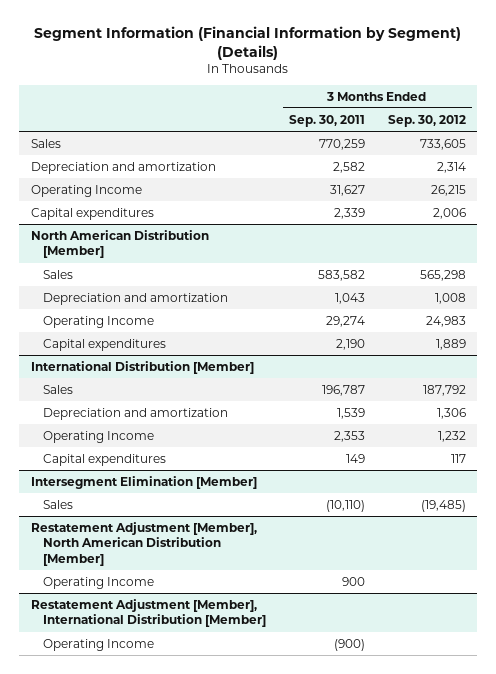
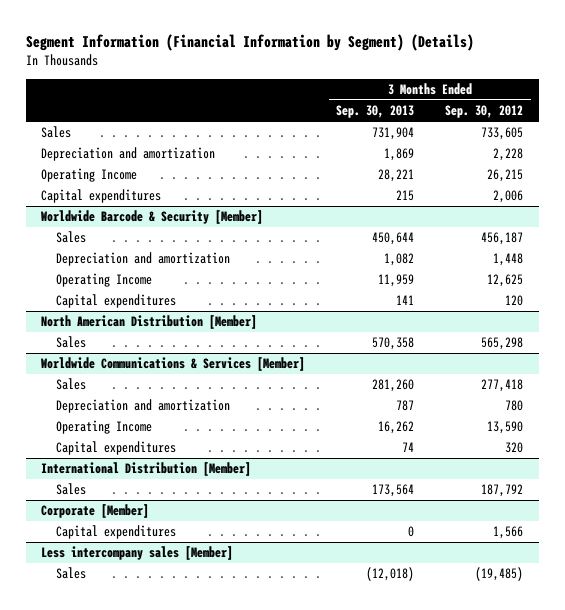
[288,114,365,127] Sep. 30, 2011 -> none
none -> [336,105,415,119] Sep. 30, 2013
[436,161,466,173] 2,314 -> [493,148,524,162] 2,228
none -> [41,210,264,225] Worldwide Barcode & Security [Member]
none -> [55,231,86,244] Sales
none -> [55,252,230,267] Depreciation and amortization
none -> [55,273,152,288] Operating Income
none -> [55,294,176,309] Capital expenditures
none -> [41,357,306,372] Worldwide Communications & Services [Member]
none -> [55,378,86,391] Sales
[434,292,466,304] 1,008 -> [505,400,524,412] 780
[425,315,466,327] 24,983 -> [487,421,524,435] 13,590
[435,338,466,350] 1,889 -> [505,442,524,454] 320
[43,407,229,420] Depreciation and amortization -> none
[43,430,155,443] Operating Income -> none
[30,475,257,489] Intersegment Elimination [Member] -> none
none -> [41,504,150,519] Corporate [Member]
[450,453,466,463] 117 -> [493,526,524,540] 1,566
none -> [41,546,234,561] Less intercompany sales [Member]
[30,521,257,566] Restatement Adjustment [Member], North American Distribution [Member] -> none
[43,576,155,589] Operating Income -> none
[30,598,267,628] Restatement Adjustment [Member], International Distribution [Member] -> none
[43,638,155,651] Operating Income -> none

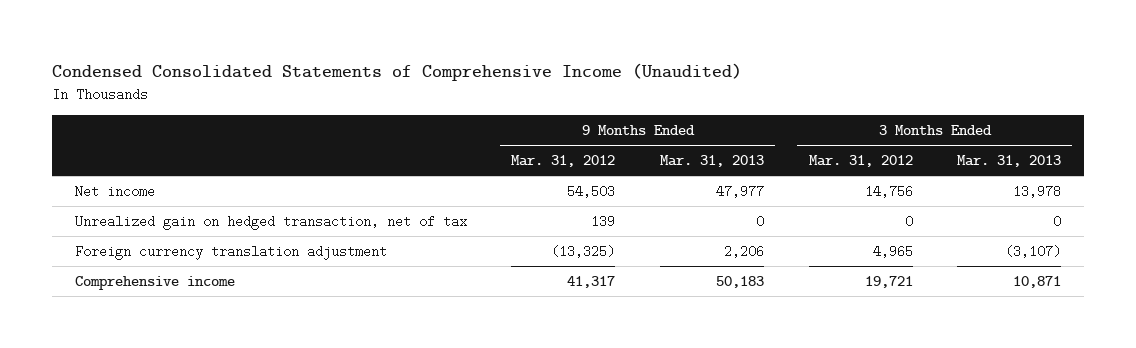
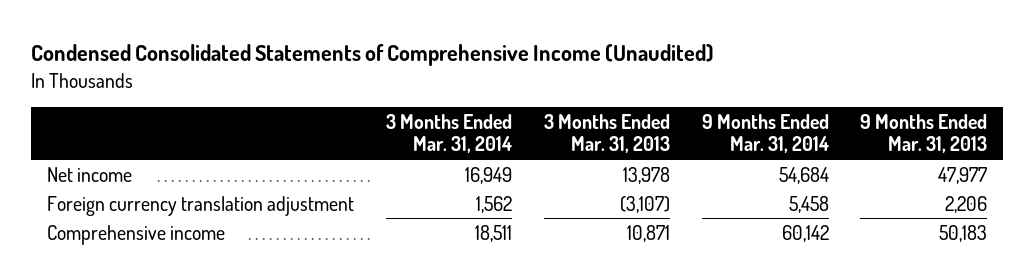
[511,155,616,168] Mar. 31, 2012 -> none
[808,155,913,168] Mar. 31, 2012 -> none
none -> [386,113,513,154] 3 Months Ended Mar. 31, 2014
none -> [701,113,829,154] 9 Months Ended Mar. 31, 2014
[74,214,467,230] Unrealized gain on hedged transaction, net of tax -> none

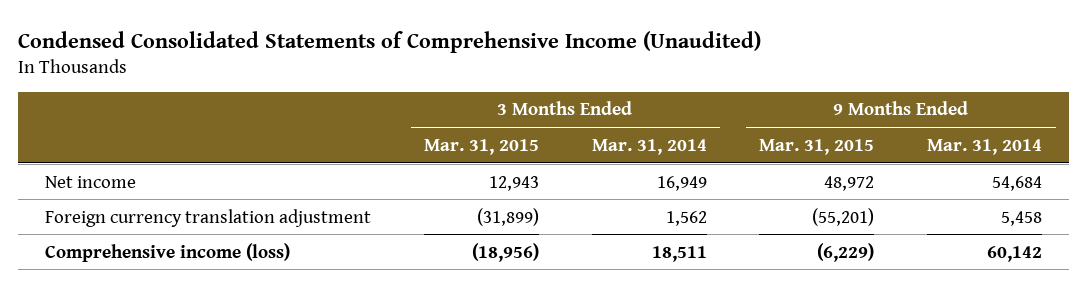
[543,113,670,154] 3 Months Ended Mar. 31, 2013 -> none
[860,113,988,154] 9 Months Ended Mar. 31, 2013 -> none
none -> [423,138,539,155] Mar. 31, 2015
none -> [759,138,875,155] Mar. 31, 2015
[47,224,226,245] Comprehensive income -> [44,242,290,262] Comprehensive income (loss)

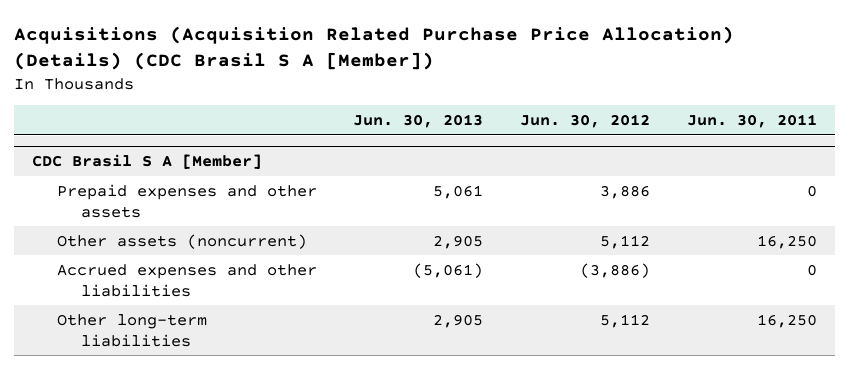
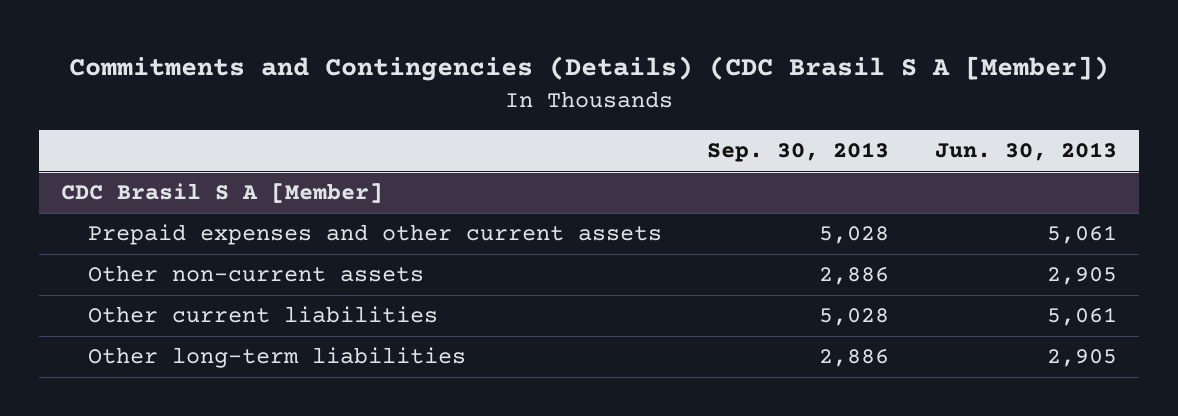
[13,25,734,71] Acquisitions (Acquisition Related Purchase Price Allocation) (Details) (CDC Brasil S A [Member]) -> [68,56,1109,82] Commitments and Contingencies (Details) (CDC Brasil S A [Member])
[520,113,651,128] Jun. 30, 2012 -> none
[686,113,817,128] Jun. 30, 2011 -> none
none -> [707,142,890,163] Sep. 30, 2013
[56,183,317,218] Prepaid expenses and other assets -> [87,224,662,246] Prepaid expenses and other current assets
[56,233,307,249] Other assets (noncurrent) -> [87,265,424,283] Other non-current assets
[56,263,317,297] Accrued expenses and other liabilities -> [87,306,438,324] Other current liabilities
[413,262,484,278] (5,061) -> [1046,307,1117,327] 5,061

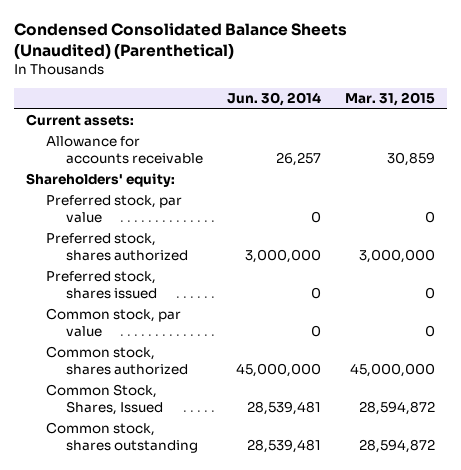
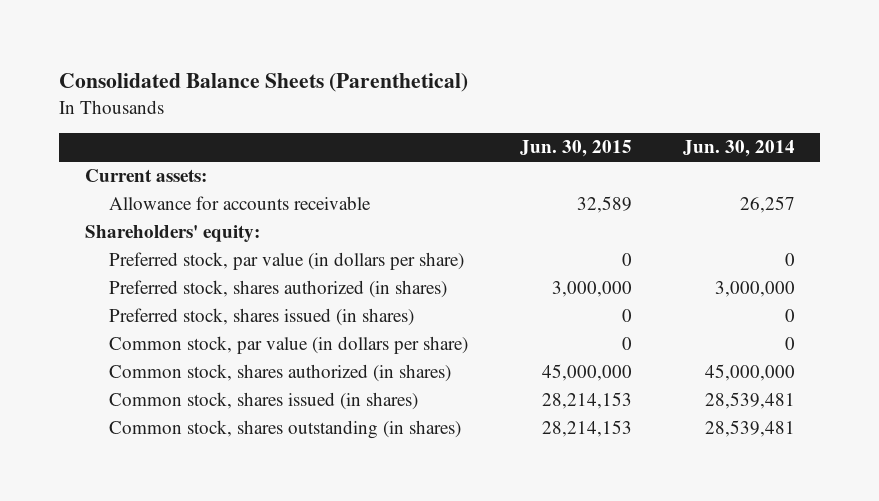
[14,23,348,60] Condensed Consolidated Balance Sheets (Unaudited) (Parenthetical) -> [59,73,469,93] Consolidated Balance Sheets (Parenthetical)
[344,92,435,107] Mar. 31, 2015 -> none
none -> [519,140,632,158] Jun. 30, 2015
[46,195,183,224] Preferred stock, par value -> [109,252,465,271] Preferred stock, par value (in dollars per share)
[46,233,189,262] Preferred stock, shares authorized -> [109,280,448,299] Preferred stock, shares authorized (in shares)
[46,271,158,300] Preferred stock, shares issued -> [109,308,415,327] Preferred stock, shares issued (in shares)
[46,308,182,338] Common stock, par value -> [109,336,469,355] Common stock, par value (in dollars per share)
[46,346,189,376] Common stock, shares authorized -> [109,364,452,383] Common stock, shares authorized (in shares)
[46,384,164,416] Common Stock, Shares, Issued -> [109,392,419,411] Common stock, shares issued (in shares)
[46,422,199,454] Common stock, shares outstanding -> [109,420,462,440] Common stock, shares outstanding (in shares)

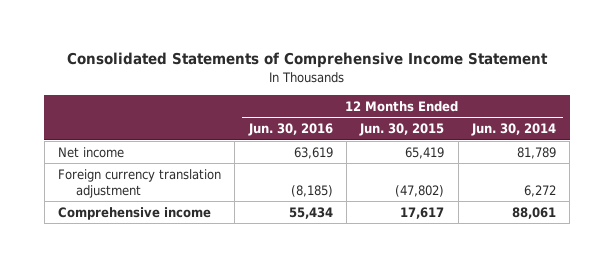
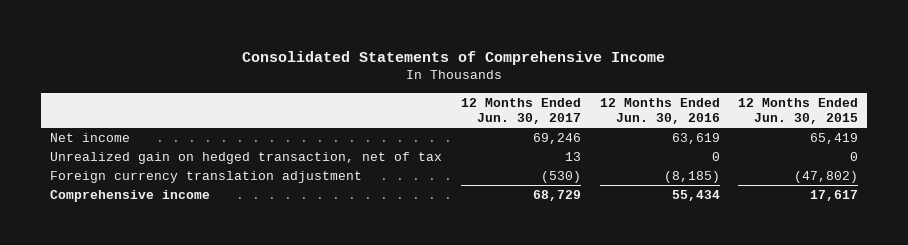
[67,52,549,69] Consolidated Statements of Comprehensive Income Statement -> [242,50,666,65] Consolidated Statements of Comprehensive Income
[471,123,557,137] Jun. 30, 2014 -> none
none -> [460,97,581,125] 12 Months Ended Jun. 30, 2017
none -> [50,152,443,165] Unrealized gain on hedged transaction, net of tax

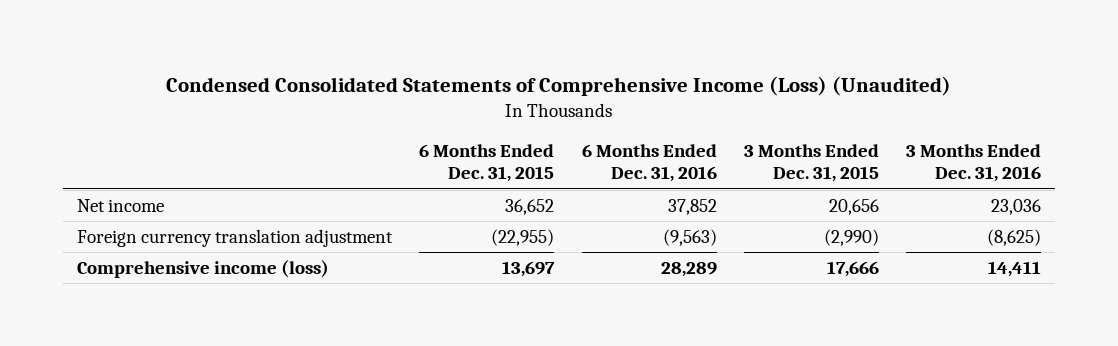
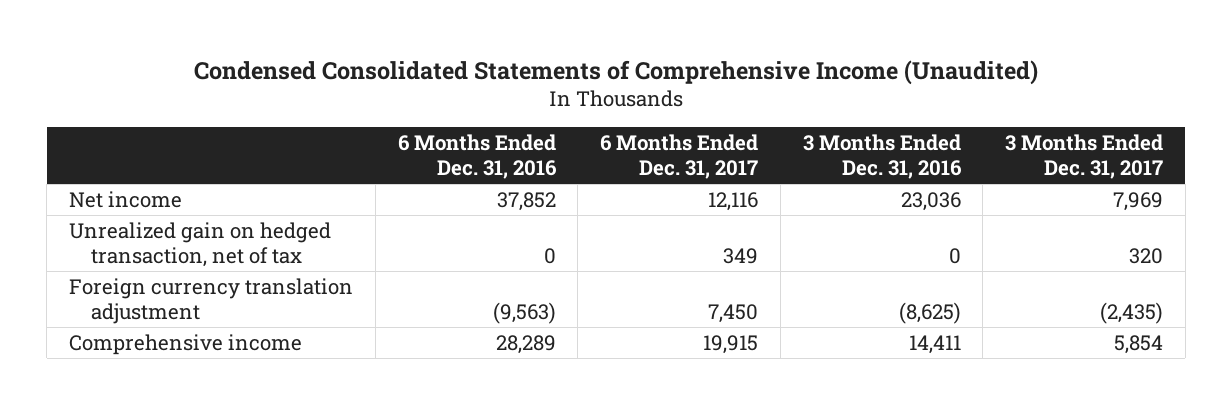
[166,76,952,97] Condensed Consolidated Statements of Comprehensive Income (Loss) (Unaudited) -> [194,59,1039,85] Condensed Consolidated Statements of Comprehensive Income (Unaudited)
[419,144,555,183] 6 Months Ended Dec. 31, 2015 -> none
[743,144,879,183] 3 Months Ended Dec. 31, 2015 -> none
none -> [600,134,759,180] 6 Months Ended Dec. 31, 2017
none -> [1005,134,1164,180] 3 Months Ended Dec. 31, 2017
none -> [69,222,332,268] Unrealized gain on hedged transaction, net of tax
[77,259,330,278] Comprehensive income (loss) -> [69,334,303,356] Comprehensive income

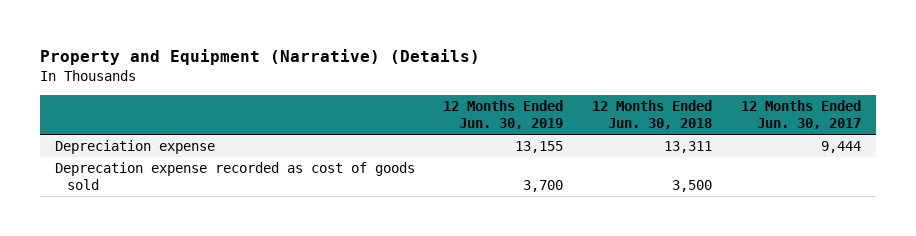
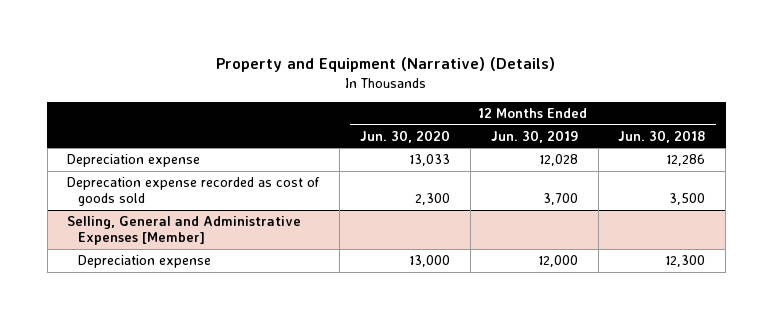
[741,100,862,130] 12 Months Ended Jun. 30, 2017 -> none
none -> [360,129,451,143] Jun. 30, 2020
[515,141,564,154] 13,155 -> [538,154,578,167] 12,028
[664,141,713,154] 13,311 -> [666,154,706,167] 12,286
none -> [67,216,302,246] Selling, General and Administrative Expenses [Member]
none -> [78,255,212,269] Depreciation expense

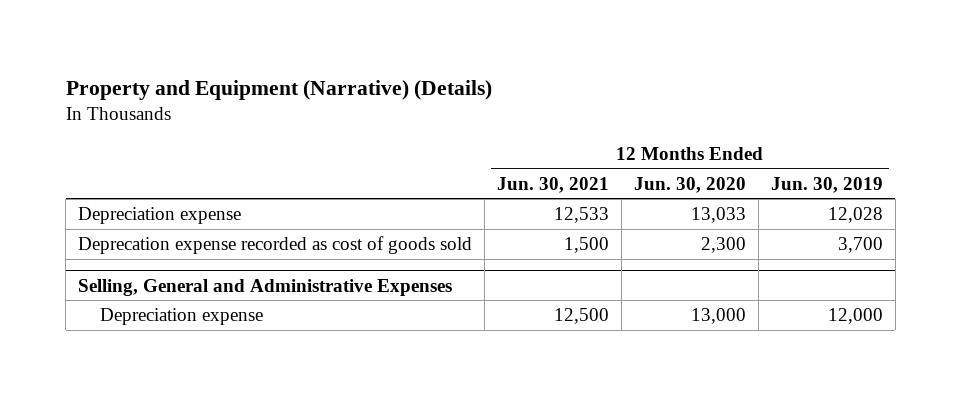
[618,129,706,143] Jun. 30, 2018 -> none
none -> [496,176,609,193] Jun. 30, 2021
[67,216,302,246] Selling, General and Administrative Expenses [Member] -> [78,278,453,296] Selling, General and Administrative Expenses

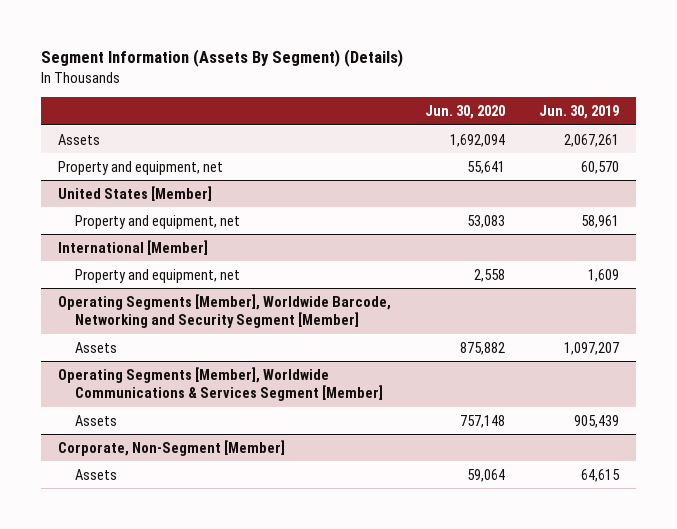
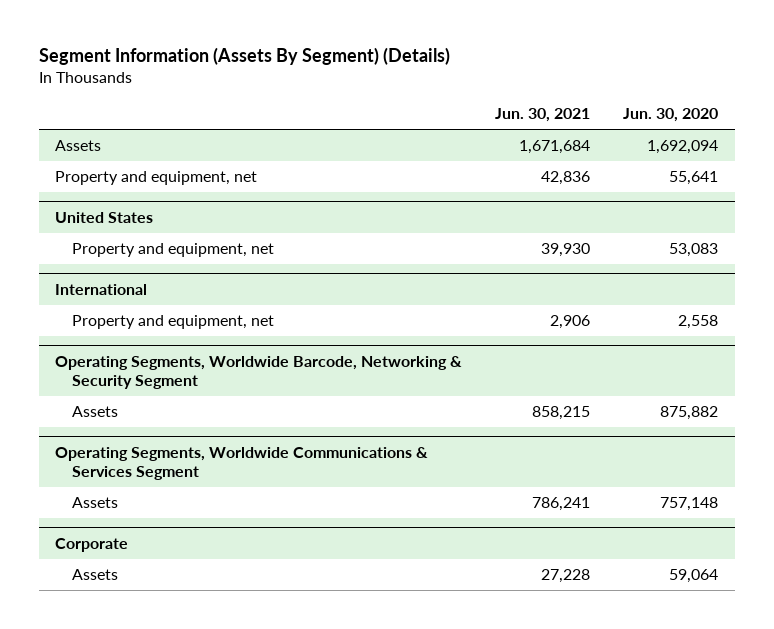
[538,105,619,120] Jun. 30, 2019 -> none
none -> [495,108,591,123] Jun. 30, 2021
[57,185,212,201] United States [Member] -> [55,211,154,223] United States
[57,239,208,255] International [Member] -> [55,283,148,295] International
[57,293,391,329] Operating Segments [Member], Worldwide Barcode, Networking and Security Segment [Member] -> [55,355,463,389] Operating Segments, Worldwide Barcode, Networking & Security Segment
[57,366,383,402] Operating Segments [Member], Worldwide Communications & Services Segment [Member] -> [55,446,429,480] Operating Segments, Worldwide Communications & Services Segment
[57,439,285,456] Corporate, Non-Segment [Member] -> [55,537,129,552] Corporate

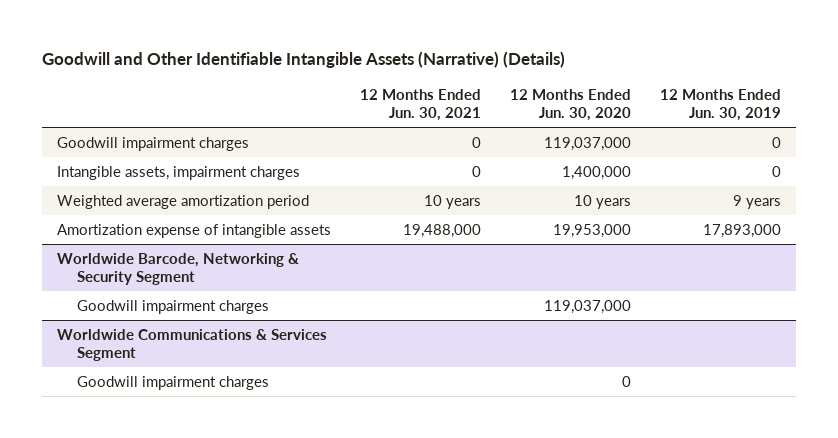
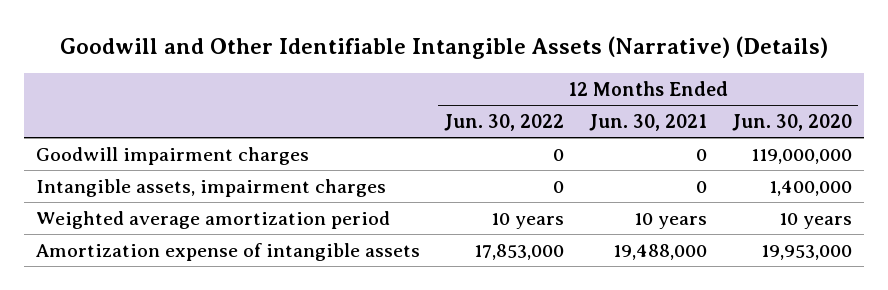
[660,89,782,121] 12 Months Ended Jun. 30, 2019 -> none
none -> [444,113,565,131] Jun. 30, 2022
[544,136,632,151] 119,037,000 -> [750,148,852,164] 119,000,000
[56,252,299,285] Worldwide Barcode, Networking & Security Segment -> none
[77,299,270,314] Goodwill impairment charges -> none
[56,328,327,361] Worldwide Communications & Services Segment -> none
[77,375,270,390] Goodwill impairment charges -> none

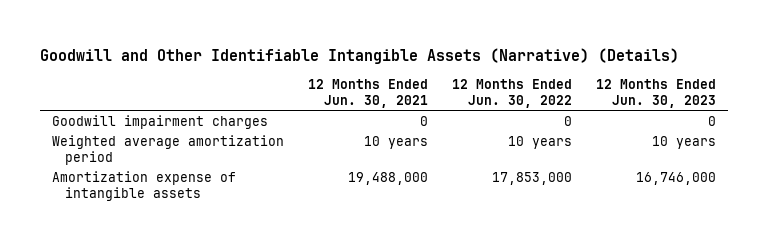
[731,113,852,131] Jun. 30, 2020 -> none
none -> [596,78,717,108] 12 Months Ended Jun. 30, 2023
[35,178,386,197] Intangible assets, impairment charges -> none

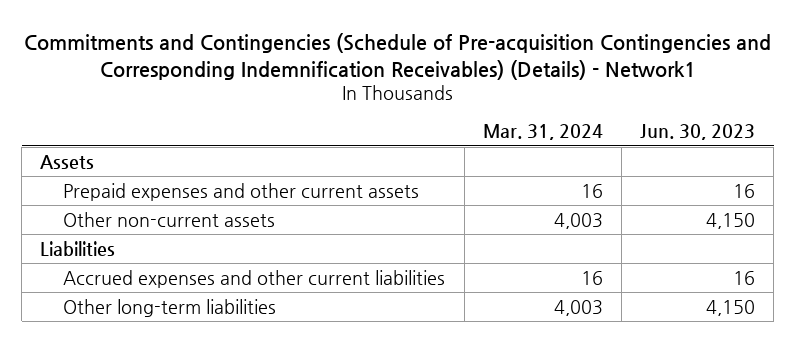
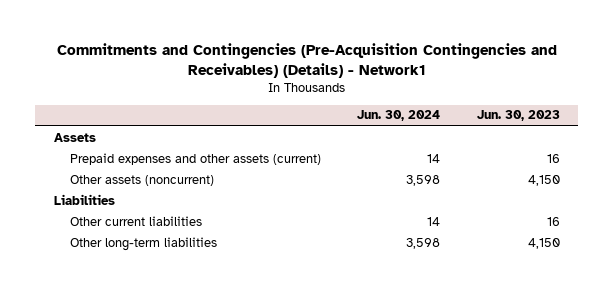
[23,32,771,80] Commitments and Contingencies (Schedule of Pre-acquisition Contingencies and Corresponding Indemnification Receivables) (Details) - Network1 -> [56,43,557,78] Commitments and Contingencies (Pre-Acquisition Contingencies and Receivables) (Details) - Network1
[482,124,603,141] Mar. 31, 2024 -> none
none -> [357,110,441,122] Jun. 30, 2024
[63,182,420,201] Prepaid expenses and other current assets -> [70,152,322,165] Prepaid expenses and other assets (current)
[63,211,276,227] Other non-current assets -> [70,174,215,186] Other assets (noncurrent)
[63,269,446,288] Accrued expenses and other current liabilities -> [70,215,203,226] Other current liabilities

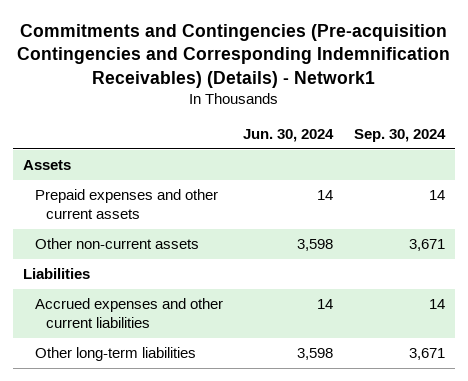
[56,43,557,78] Commitments and Contingencies (Pre-Acquisition Contingencies and Receivables) (Details) - Network1 -> [17,23,451,88] Commitments and Contingencies (Pre-acquisition Contingencies and Corresponding Indemnification Receivables) (Details) - Network1
[476,110,560,122] Jun. 30, 2023 -> none
none -> [353,129,446,143] Sep. 30, 2024
[70,152,322,165] Prepaid expenses and other assets (current) -> [34,188,218,220] Prepaid expenses and other current assets
[70,174,215,186] Other assets (noncurrent) -> [34,237,199,249] Other non-current assets
[70,215,203,226] Other current liabilities -> [34,297,223,329] Accrued expenses and other current liabilities

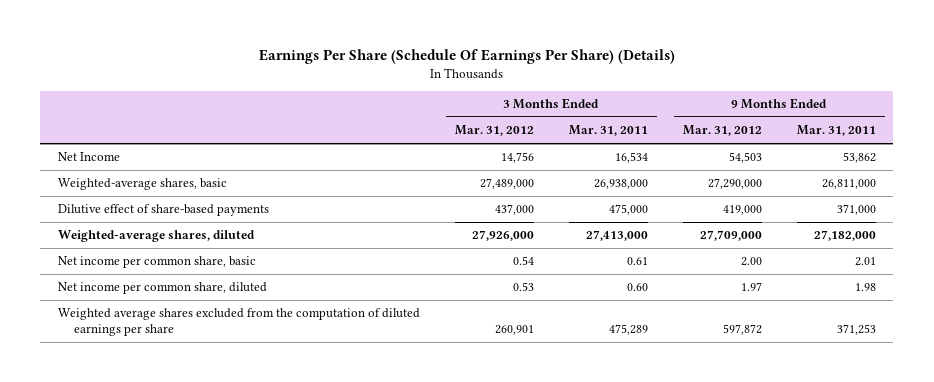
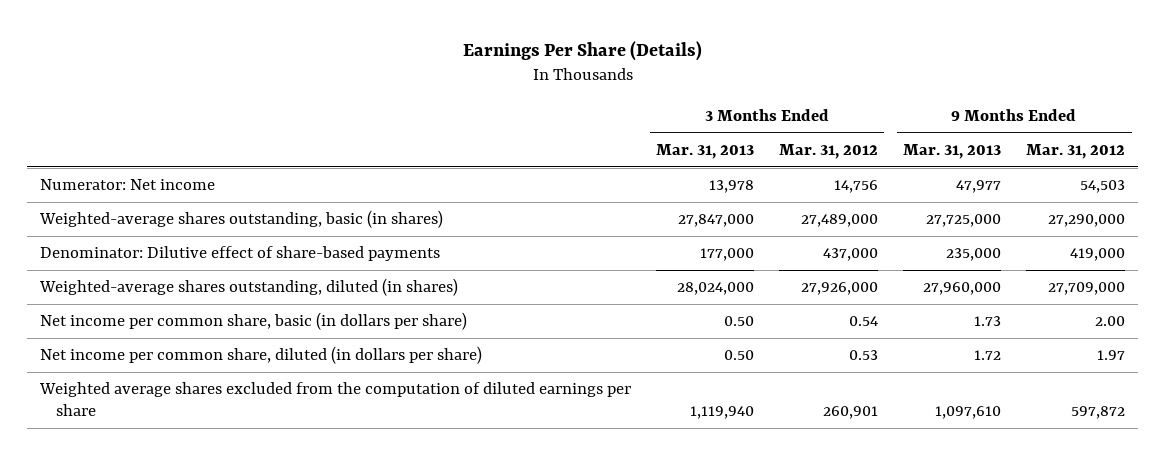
[258,49,675,65] Earnings Per Share (Schedule Of Earnings Per Share) (Details) -> [462,40,702,61] Earnings Per Share (Details)
[568,125,648,137] Mar. 31, 2011 -> none
[796,125,876,137] Mar. 31, 2011 -> none
none -> [655,143,754,159] Mar. 31, 2013
none -> [903,143,1002,159] Mar. 31, 2013
[57,152,120,162] Net Income -> [39,179,215,191] Numerator: Net income
[57,178,227,191] Weighted-average shares, basic -> [38,210,443,229] Weighted-average shares outstanding, basic (in shares)
[57,204,269,217] Dilutive effect of share-based payments -> [39,246,440,262] Denominator: Dilutive effect of share-based payments
[57,230,255,243] Weighted-average shares, diluted -> [38,278,458,297] Weighted-average shares outstanding, diluted (in shares)
[57,256,256,269] Net income per common share, basic -> [39,312,467,331] Net income per common share, basic (in dollars per share)
[57,282,267,295] Net income per common share, diluted -> [39,346,482,365] Net income per common share, diluted (in dollars per share)

